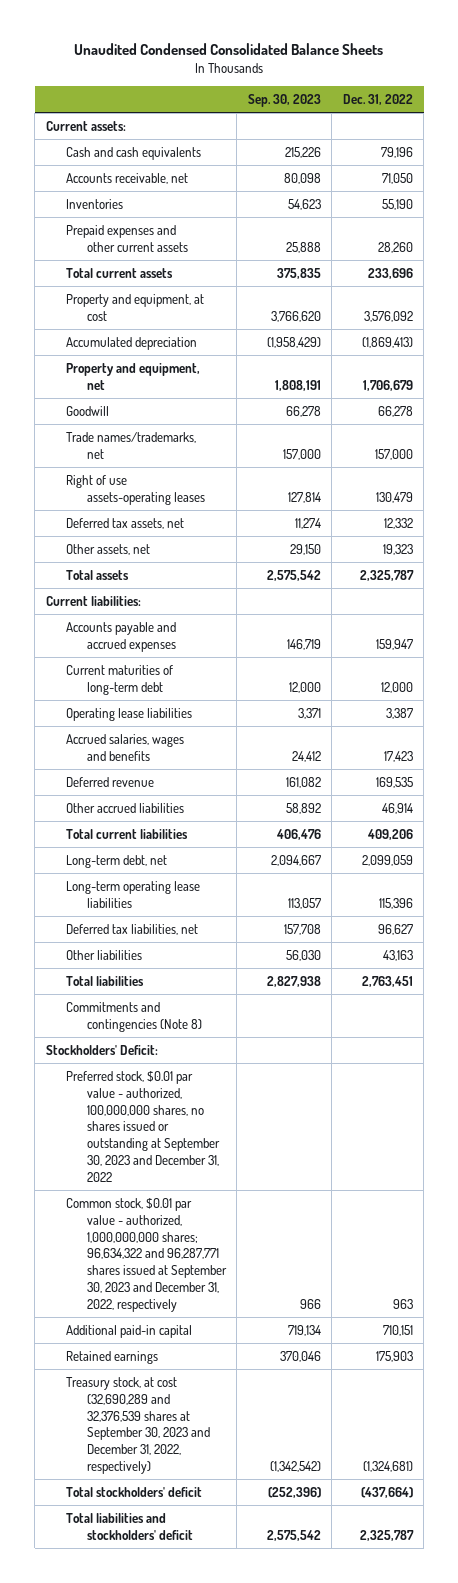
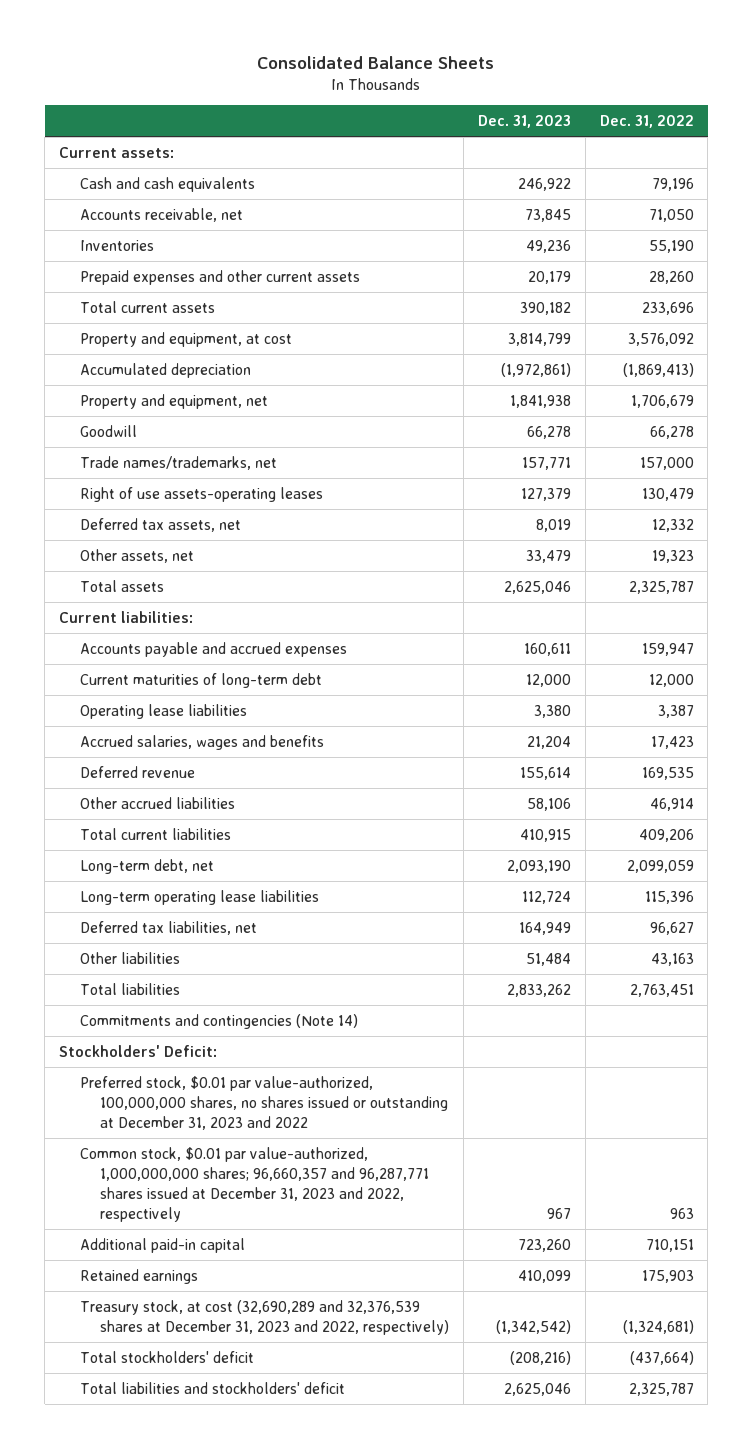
[74,43,384,56] Unaudited Condensed Consolidated Balance Sheets -> [257,55,495,69] Consolidated Balance Sheets
[247,94,321,108] Sep. 30, 2023 -> none
none -> [477,115,571,129] Dec. 31, 2023
[66,1001,203,1032] Commitments and contingencies (Note 8) -> [79,1013,358,1029] Commitments and contingencies (Note 14)
[66,1070,221,1183] Preferred stock, $0.01 par value - authorized, 100,000,000 shares, no shares issued or outstanding at September 30, 2023 and December 31, 2022 -> [79,1075,449,1131] Preferred stock, $0.01 par value-authorized, 100,000,000 shares, no shares issued or outstanding at December 31, 2023 and 2022
[66,1197,228,1313] Common stock, $0.01 par value - authorized, 1,000,000,000 shares; 96,634,322 and 96,287,771 shares issued at September 30, 2023 and December 31, 2022, respectively -> [79,1146,430,1223] Common stock, $0.01 par value-authorized, 1,000,000,000 shares; 96,660,357 and 96,287,771 shares issued at December 31, 2023 and 2022, respectively
[66,1376,211,1475] Treasury stock, at cost (32,690,289 and 32,376,539 shares at September 30, 2023 and December 31, 2022, respectively) -> [79,1299,450,1335] Treasury stock, at cost (32,690,289 and 32,376,539 shares at December 31, 2023 and 2022, respectively)

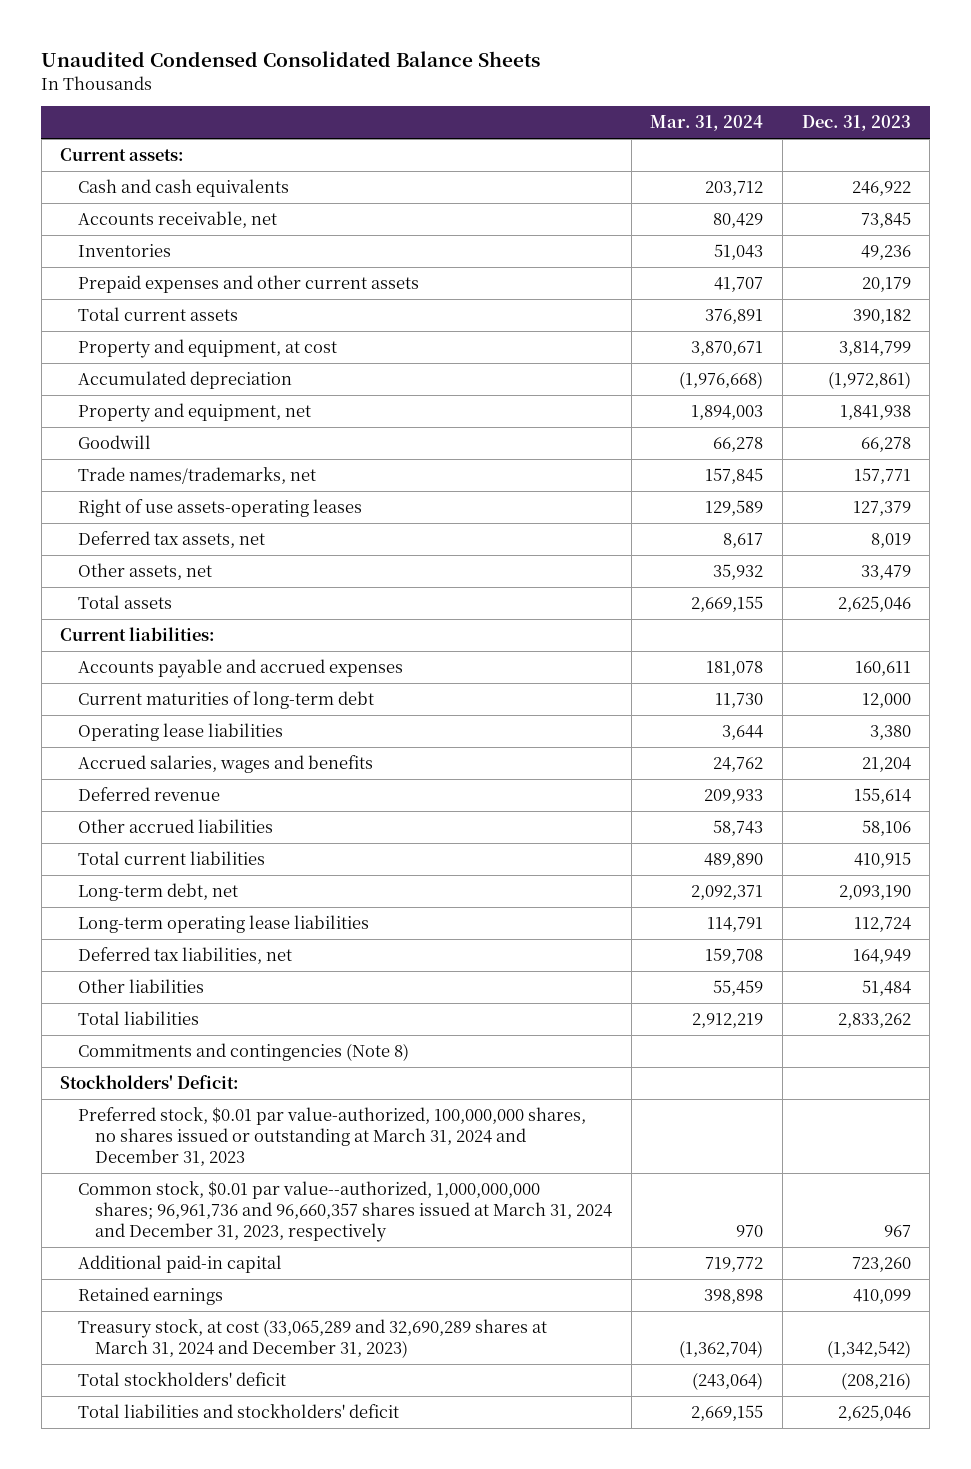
[257,55,495,69] Consolidated Balance Sheets -> [41,51,541,68] Unaudited Condensed Consolidated Balance Sheets
[599,115,694,129] Dec. 31, 2022 -> none
none -> [650,115,764,132] Mar. 31, 2024
[79,1013,358,1029] Commitments and contingencies (Note 14) -> [77,1043,409,1062] Commitments and contingencies (Note 8)
[79,1075,449,1131] Preferred stock, $0.01 par value-authorized, 100,000,000 shares, no shares issued or outstanding at December 31, 2023 and 2022 -> [77,1107,586,1167] Preferred stock, $0.01 par value-authorized, 100,000,000 shares, no shares issued or outstanding at March 31, 2024 and December 31, 2023
[79,1146,430,1223] Common stock, $0.01 par value-authorized, 1,000,000,000 shares; 96,660,357 and 96,287,771 shares issued at December 31, 2023 and 2022, respectively -> [77,1181,613,1243] Common stock, $0.01 par value--authorized, 1,000,000,000 shares; 96,961,736 and 96,660,357 shares issued at March 31, 2024 and December 31, 2023, respectively
[79,1299,450,1335] Treasury stock, at cost (32,690,289 and 32,376,539 shares at December 31, 2023 and 2022, respectively) -> [77,1319,547,1359] Treasury stock, at cost (33,065,289 and 32,690,289 shares at March 31, 2024 and December 31, 2023)

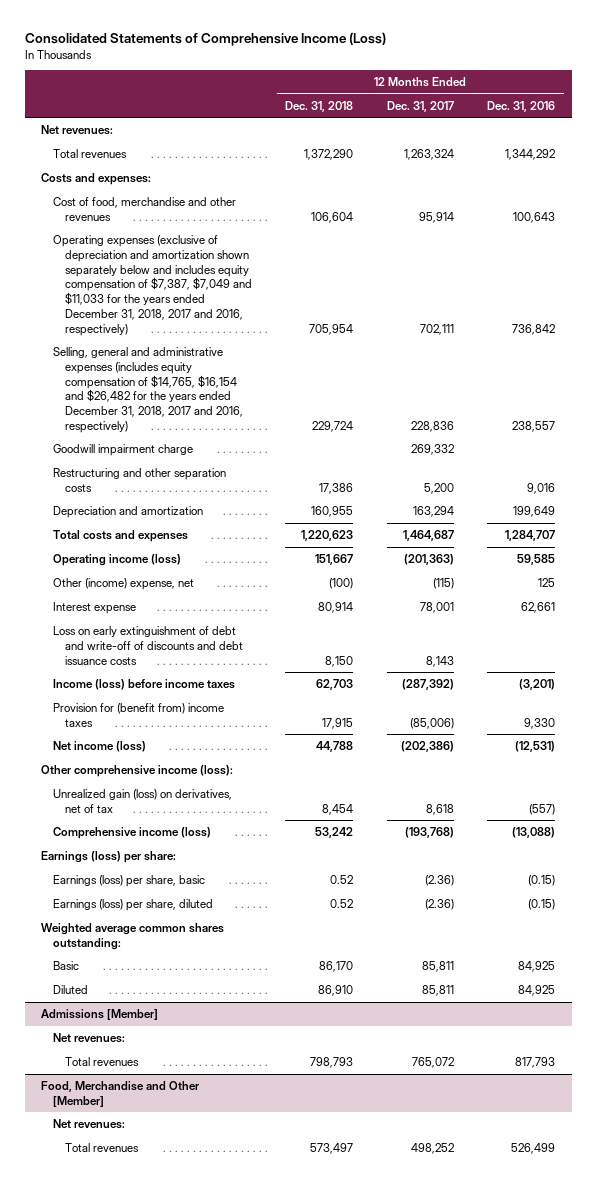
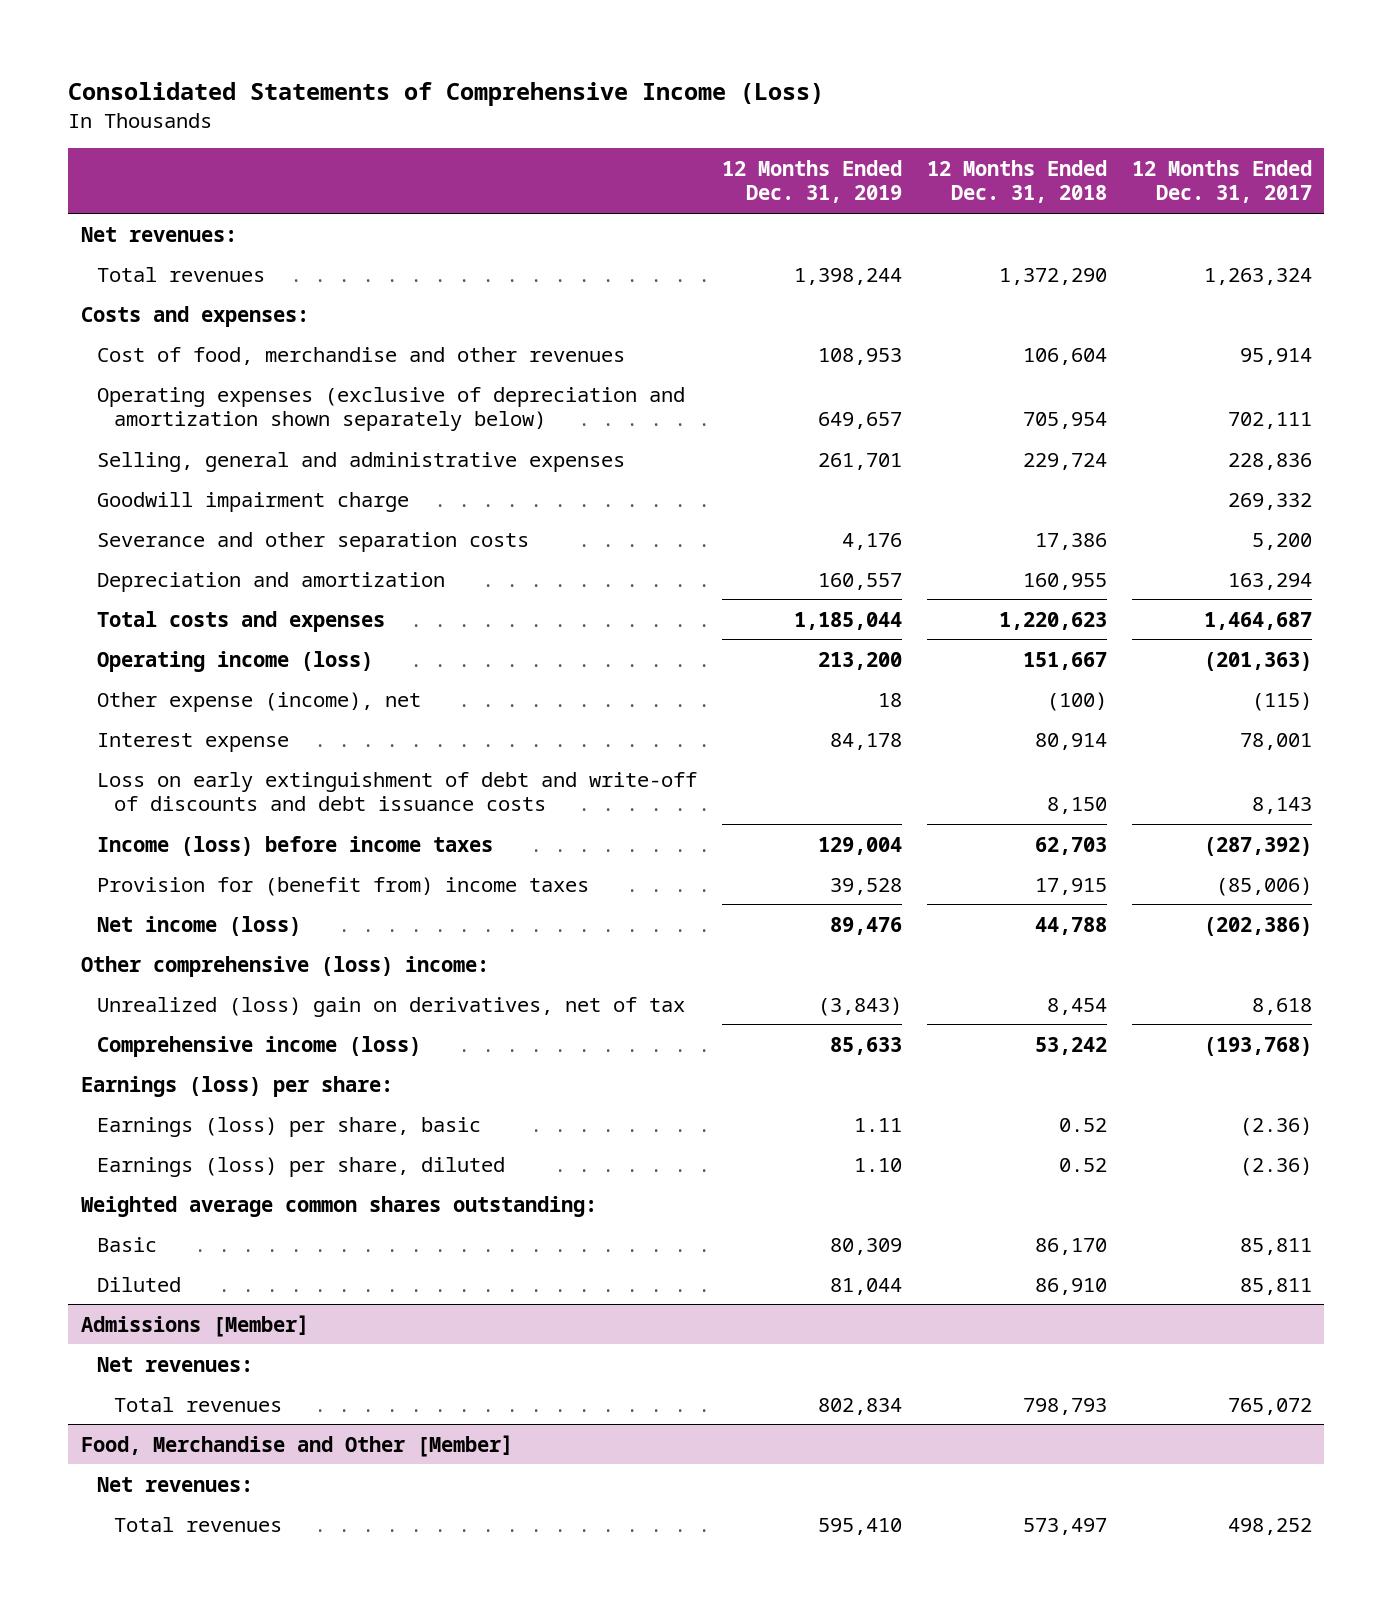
[487,100,556,112] Dec. 31, 2016 -> none
none -> [722,159,903,204] 12 Months Ended Dec. 31, 2019
[52,235,252,336] Operating expenses (exclusive of depreciation and amortization shown separately below and includes equity compensation of $7,387, $7,049 and $11,033 for the years ended December 31, 2018, 2017 and 2016, respectively) -> [97,386,686,432] Operating expenses (exclusive of depreciation and amortization shown separately below)
[52,347,243,433] Selling, general and administrative expenses (includes equity compensation of $14,765, $16,154 and $26,482 for the years ended December 31, 2018, 2017 and 2016, respectively) -> [97,451,626,472] Selling, general and administrative expenses
[52,468,226,492] Restructuring and other separation costs -> [97,531,530,552] Severance and other separation costs
[52,578,194,591] Other (income) expense, net -> [97,691,422,712] Other expense (income), net
[41,765,234,778] Other comprehensive income (loss): -> [80,955,489,977] Other comprehensive (loss) income:
[52,789,232,813] Unrealized gain (loss) on derivatives, net of tax -> [97,996,686,1017] Unrealized (loss) gain on derivatives, net of tax

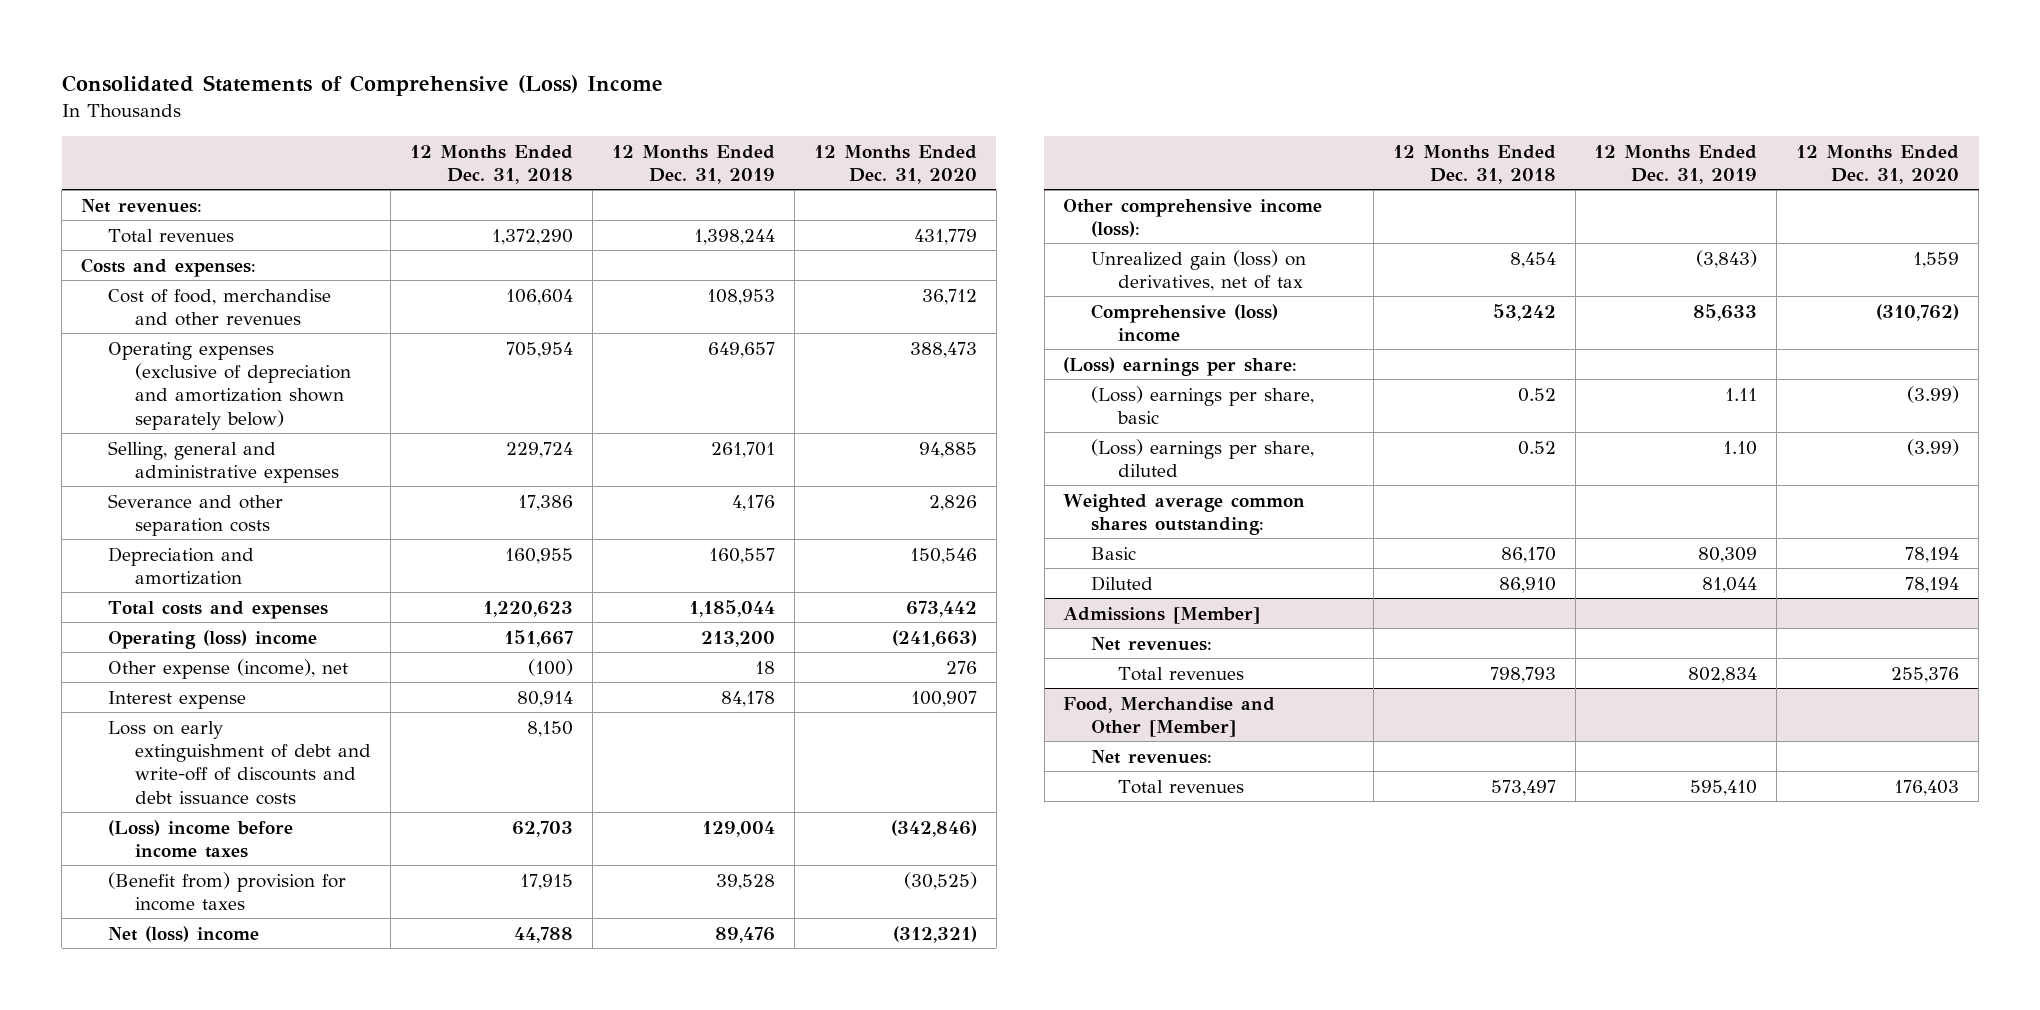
[68,81,825,106] Consolidated Statements of Comprehensive Income (Loss) -> [61,75,663,97] Consolidated Statements of Comprehensive (Loss) Income
[1131,159,1312,204] 12 Months Ended Dec. 31, 2017 -> none
none -> [813,144,977,184] 12 Months Ended Dec. 31, 2020
[97,491,410,512] Goodwill impairment charge -> none
[97,650,374,672] Operating income (loss) -> [108,629,318,649] Operating (loss) income
[97,835,494,856] Income (loss) before income taxes -> [108,819,294,858] (Loss) income before income taxes
[97,876,590,896] Provision for (benefit from) income taxes -> [108,871,347,911] (Benefit from) provision for income taxes
[97,915,302,936] Net income (loss) -> [108,925,260,942] Net (loss) income
[80,955,489,977] Other comprehensive (loss) income: -> [1063,198,1323,237] Other comprehensive income (loss):
[97,996,686,1017] Unrealized (loss) gain on derivatives, net of tax -> [1090,249,1306,291] Unrealized gain (loss) on derivatives, net of tax
[97,1035,422,1057] Comprehensive income (loss) -> [1090,303,1278,341] Comprehensive (loss) income
[80,1075,393,1097] Earnings (loss) per share: -> [1063,356,1298,376] (Loss) earnings per share:
[97,1116,482,1137] Earnings (loss) per share, basic -> [1090,385,1314,424] (Loss) earnings per share, basic
[97,1156,506,1177] Earnings (loss) per share, diluted -> [1090,438,1314,477] (Loss) earnings per share, diluted

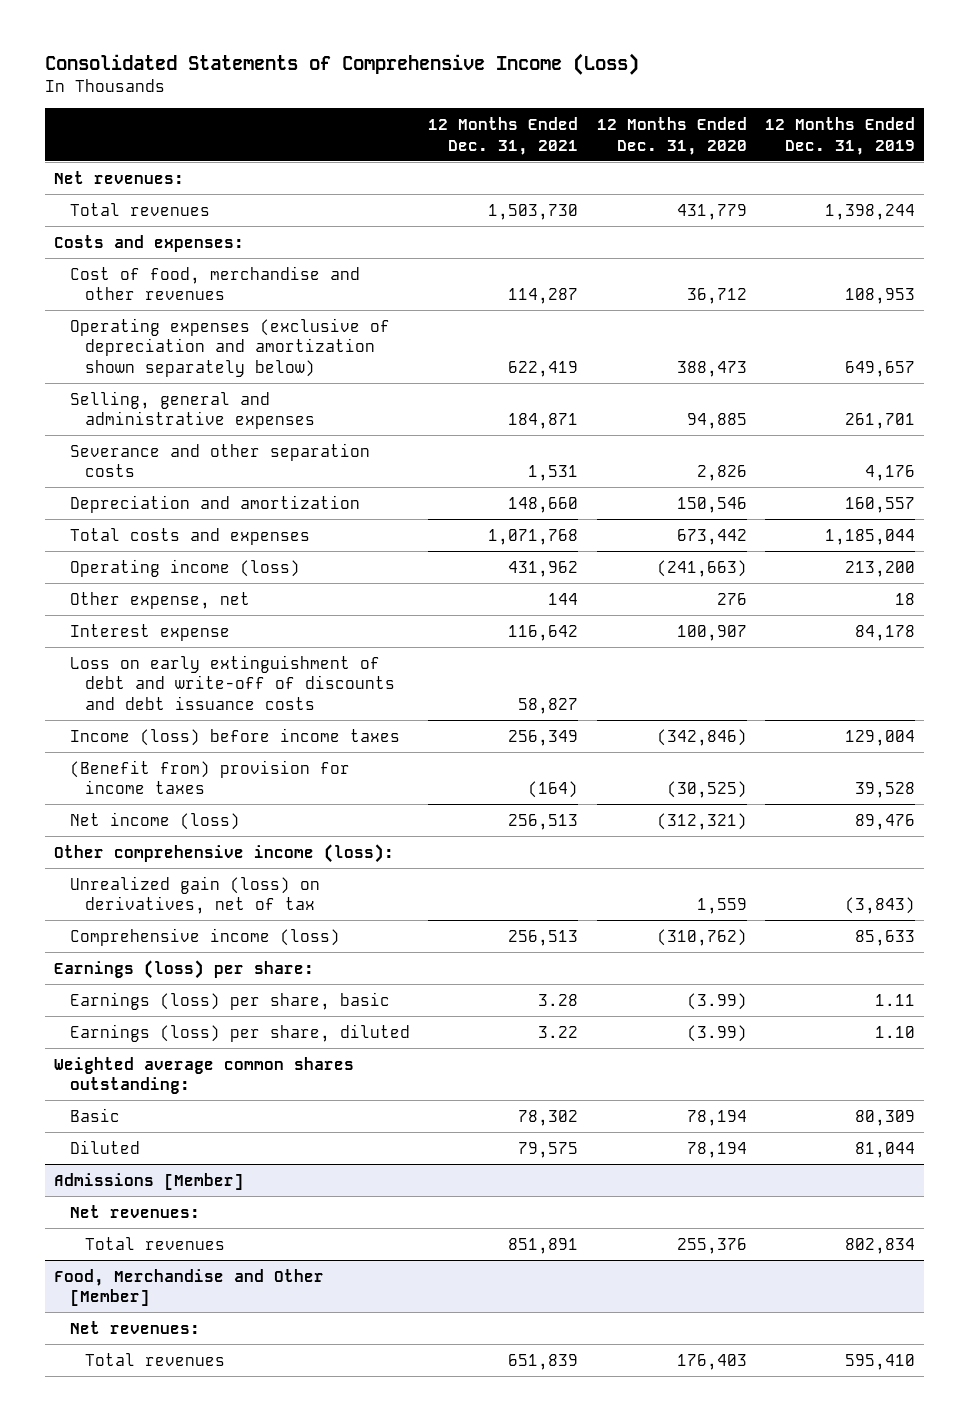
[61,75,663,97] Consolidated Statements of Comprehensive (Loss) Income -> [45,53,640,76] Consolidated Statements of Comprehensive Income (Loss)
[410,144,574,184] 12 Months Ended Dec. 31, 2018 -> none
none -> [428,116,579,155] 12 Months Ended Dec. 31, 2021
[108,629,318,649] Operating (loss) income -> [69,558,300,577] Operating income (loss)
[108,658,349,679] Other expense (income), net -> [69,591,250,609] Other expense, net
[108,819,294,858] (Loss) income before income taxes -> [69,727,400,746] Income (loss) before income taxes
[108,925,260,942] Net (loss) income -> [69,811,240,830] Net income (loss)
[1090,303,1278,341] Comprehensive (loss) income -> [69,927,340,946] Comprehensive income (loss)
[1063,356,1298,376] (Loss) earnings per share: -> [54,959,315,979] Earnings (loss) per share:
[1090,385,1314,424] (Loss) earnings per share, basic -> [69,991,390,1010] Earnings (loss) per share, basic
[1090,438,1314,477] (Loss) earnings per share, diluted -> [69,1023,410,1042] Earnings (loss) per share, diluted

